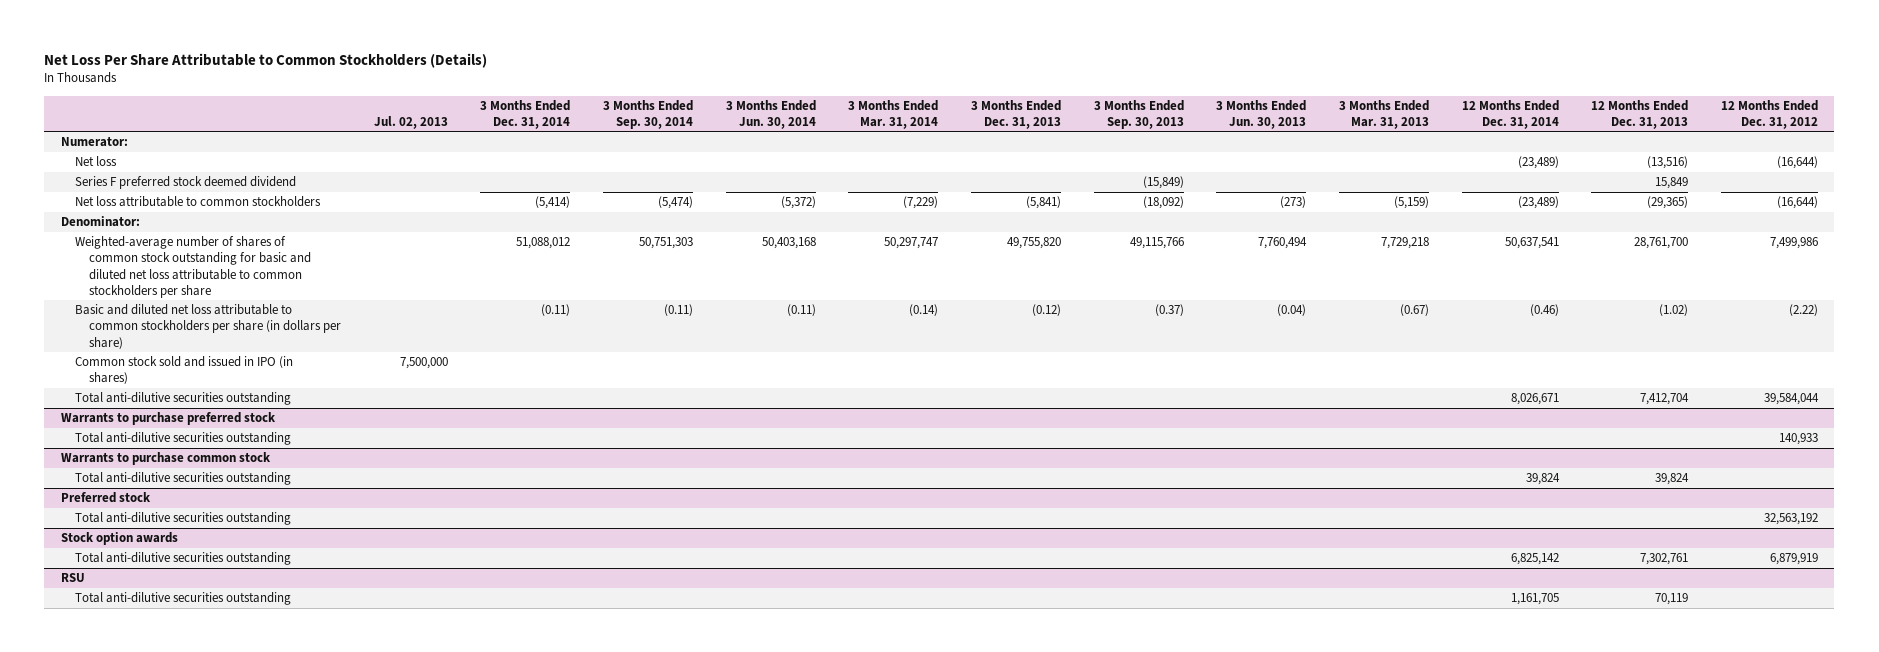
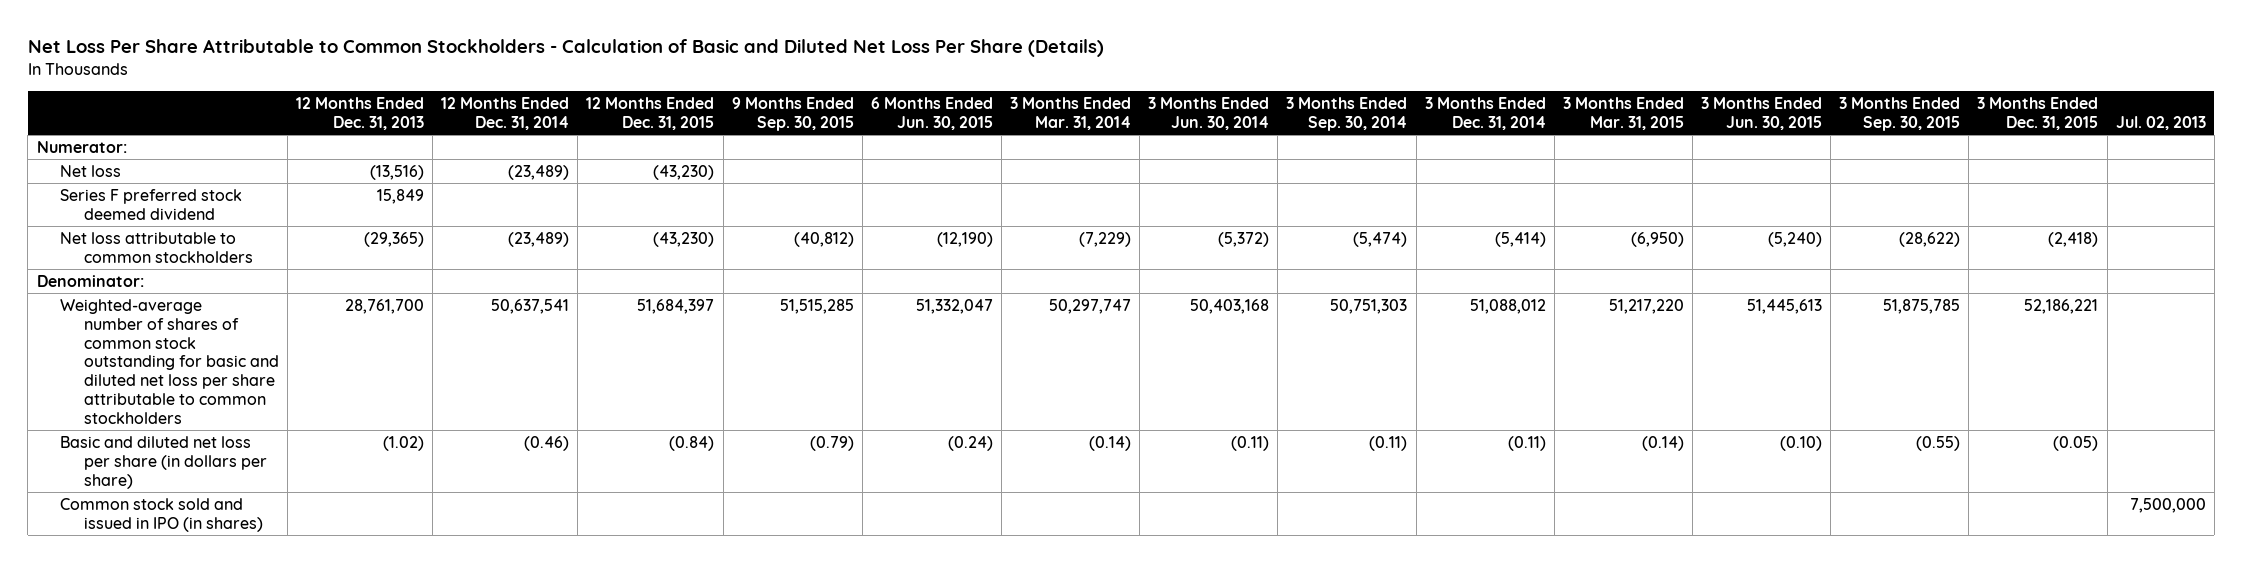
[44,52,488,68] Net Loss Per Share Attributable to Common Stockholders (Details) -> [27,39,1104,58] Net Loss Per Share Attributable to Common Stockholders - Calculation of Basic and Diluted Net Loss Per Share (Details)
[971,99,1062,129] 3 Months Ended Dec. 31, 2013 -> none
[1093,99,1184,129] 3 Months Ended Sep. 30, 2013 -> none
[1216,99,1307,129] 3 Months Ended Jun. 30, 2013 -> none
[1339,99,1430,129] 3 Months Ended Mar. 31, 2013 -> none
[1721,99,1819,129] 12 Months Ended Dec. 31, 2012 -> none
none -> [586,97,715,130] 12 Months Ended Dec. 31, 2015
none -> [731,97,854,131] 9 Months Ended Sep. 30, 2015
none -> [870,97,993,130] 6 Months Ended Jun. 30, 2015
none -> [1562,97,1684,130] 3 Months Ended Mar. 31, 2015
none -> [1701,97,1823,130] 3 Months Ended Jun. 30, 2015
none -> [1839,97,1961,131] 3 Months Ended Sep. 30, 2015
none -> [1977,97,2099,130] 3 Months Ended Dec. 31, 2015
[74,236,312,298] Weighted-average number of shares of common stock outstanding for basic and diluted net loss attributable to common stockholders per share -> [60,298,279,425] Weighted-average number of shares of common stock outstanding for basic and diluted net loss per share attributable to common stockholders
[74,304,342,349] Basic and diluted net loss attributable to common stockholders per share (in dollars per share) -> [60,435,267,489] Basic and diluted net loss per share (in dollars per share)
[74,392,291,406] Total anti-dilutive securities outstanding -> none
[60,412,276,426] Warrants to purchase preferred stock -> none
[74,432,291,446] Total anti-dilutive securities outstanding -> none
[60,452,271,466] Warrants to purchase common stock -> none
[74,472,291,486] Total anti-dilutive securities outstanding -> none
[60,492,151,504] Preferred stock -> none
[74,512,291,526] Total anti-dilutive securities outstanding -> none
[60,532,178,546] Stock option awards -> none
[74,552,291,566] Total anti-dilutive securities outstanding -> none
[60,573,85,583] RSU -> none
[74,592,291,606] Total anti-dilutive securities outstanding -> none

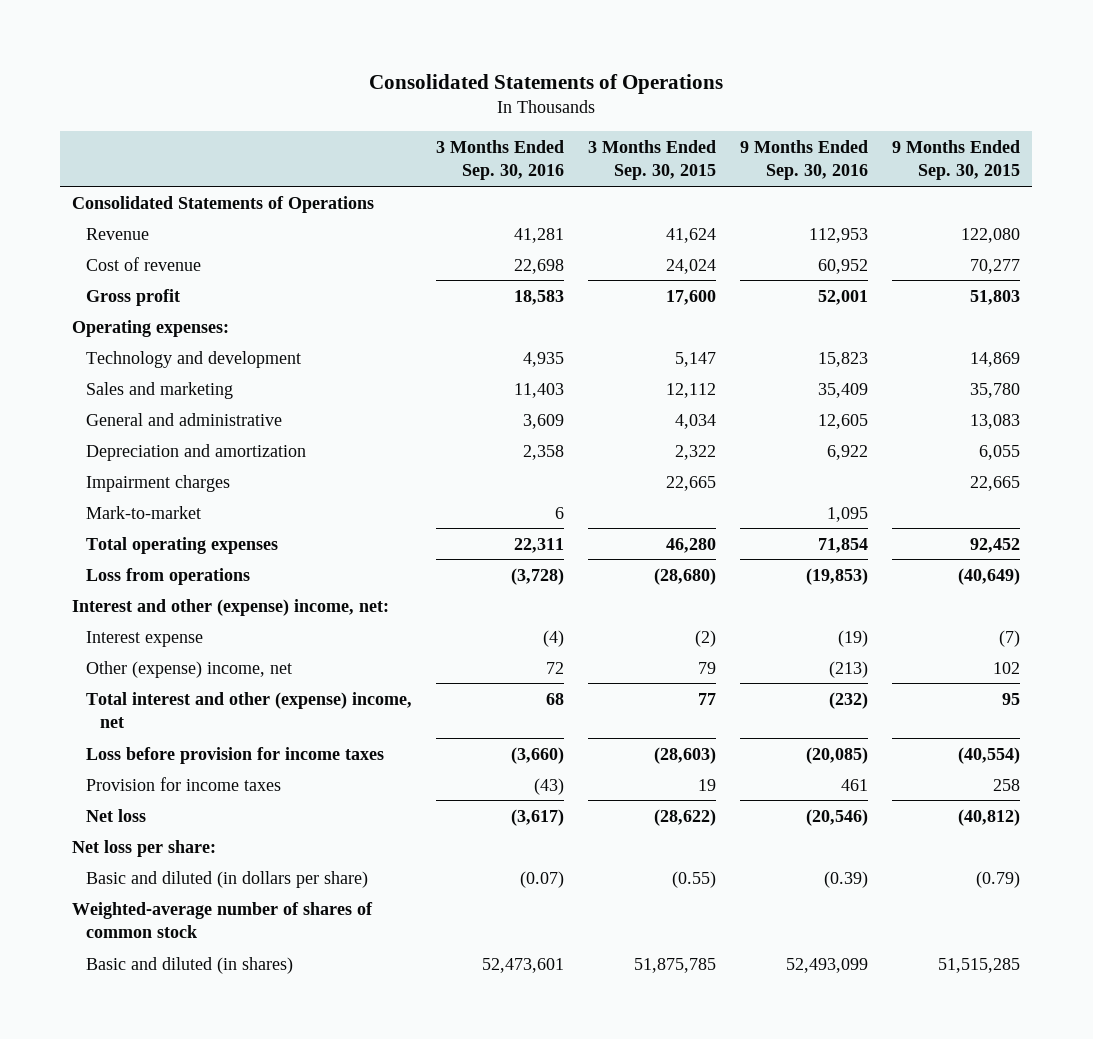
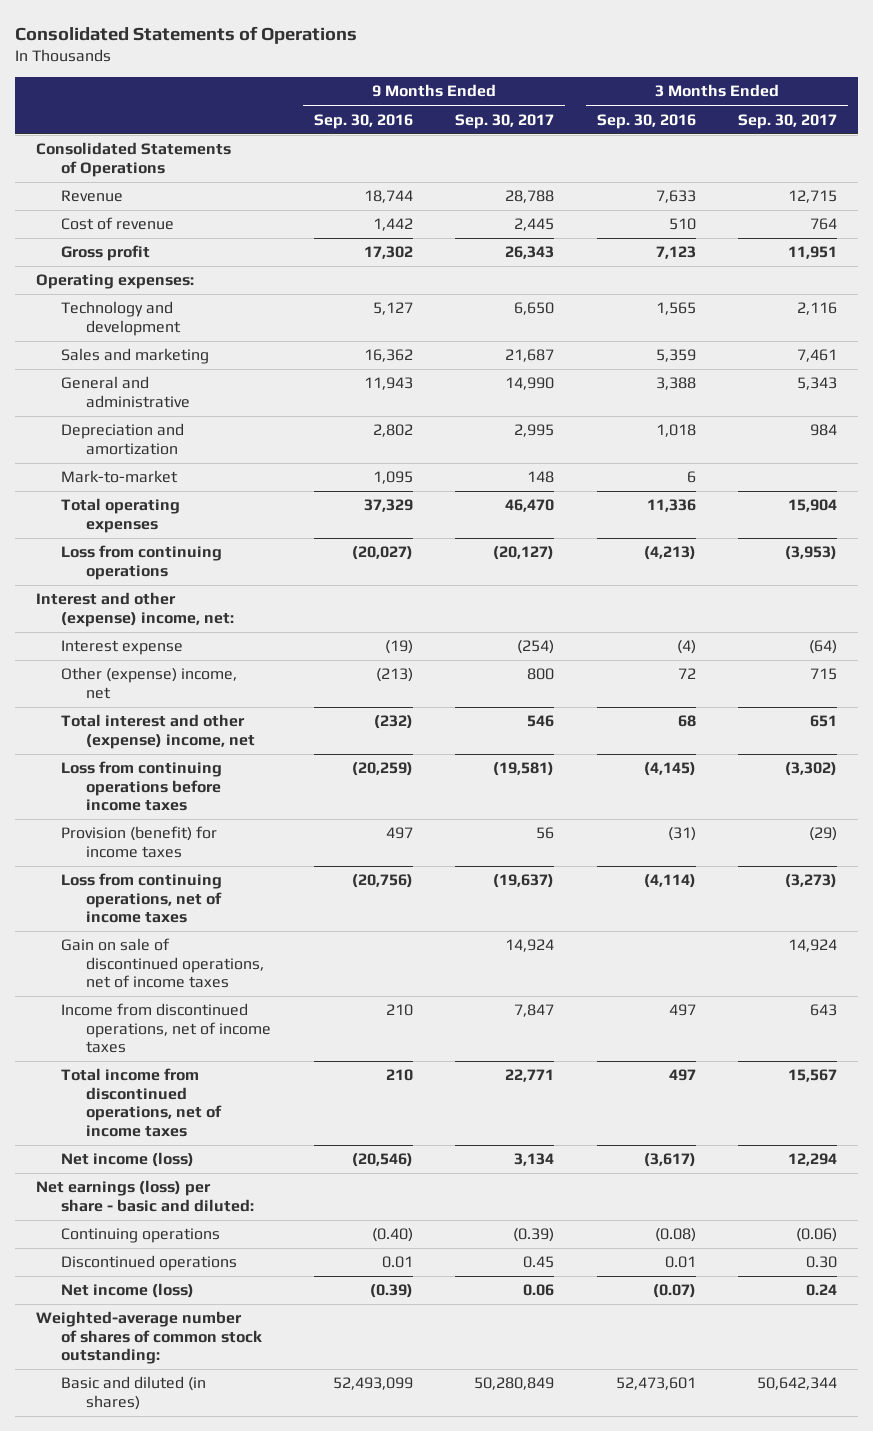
[588,139,717,181] 3 Months Ended Sep. 30, 2015 -> none
[892,139,1021,181] 9 Months Ended Sep. 30, 2015 -> none
none -> [455,113,555,129] Sep. 30, 2017
none -> [738,113,838,129] Sep. 30, 2017
[514,227,565,243] 41,281 -> [655,190,696,204] 7,633
[809,227,869,243] 112,953 -> [363,190,413,204] 18,744
[514,258,565,274] 22,698 -> [668,218,696,231] 510
[818,258,869,274] 60,952 -> [372,218,413,232] 1,442
[514,289,565,305] 18,583 -> [655,246,696,260] 7,123
[818,289,869,305] 52,001 -> [363,246,413,260] 17,302
[86,474,231,492] Impairment charges -> none
[523,351,565,367] 4,935 -> [655,302,696,316] 1,565
[818,351,869,367] 15,823 -> [372,302,413,316] 5,127
[514,382,565,398] 11,403 -> [655,349,696,363] 5,359
[818,382,869,398] 35,409 -> [363,349,413,363] 16,362
[523,413,565,429] 3,609 -> [655,377,696,391] 3,388
[818,413,869,429] 12,605 -> [363,377,413,391] 11,943
[523,444,565,460] 2,358 -> [655,424,696,438] 1,018
[827,444,869,460] 6,922 -> [372,424,413,438] 2,802
[514,537,565,553] 22,311 -> [646,499,696,513] 11,336
[818,537,869,553] 71,854 -> [363,499,413,513] 37,329
[86,567,251,585] Loss from operations -> [61,545,223,580] Loss from continuing operations
[511,567,565,585] (3,728) -> [643,546,696,561] (4,213)
[806,567,869,585] (19,853) -> [351,546,413,561] (20,027)
[86,746,385,764] Loss before provision for income taxes -> none
none -> [61,761,223,812] Loss from continuing operations before income taxes
[86,776,282,791] Provision for income taxes -> [61,826,218,858] Provision (benefit) for income taxes
[534,777,565,795] (43) -> [667,827,696,842] (31)
[841,778,869,791] 461 -> [385,827,413,840] 497
none -> [61,873,223,924] Loss from continuing operations, net of income taxes
none -> [61,938,265,989] Gain on sale of discontinued operations, net of income taxes
none -> [61,1003,272,1054] Income from discontinued operations, net of income taxes
none -> [61,1068,223,1137] Total income from discontinued operations, net of income taxes
[86,808,147,822] Net loss -> [61,1152,195,1168] Net income (loss)
[72,839,217,857] Net loss per share: -> [36,1180,255,1212] Net earnings (loss) per share - basic and diluted:
none -> [61,1228,221,1244] Continuing operations
none -> [61,1255,238,1272] Discontinued operations
[86,870,369,888] Basic and diluted (in dollars per share) -> [61,1283,195,1299] Net income (loss)
[72,901,374,938] Weighted-average number of shares of common stock -> [36,1311,263,1365] Weighted-average number of shares of common stock outstanding:

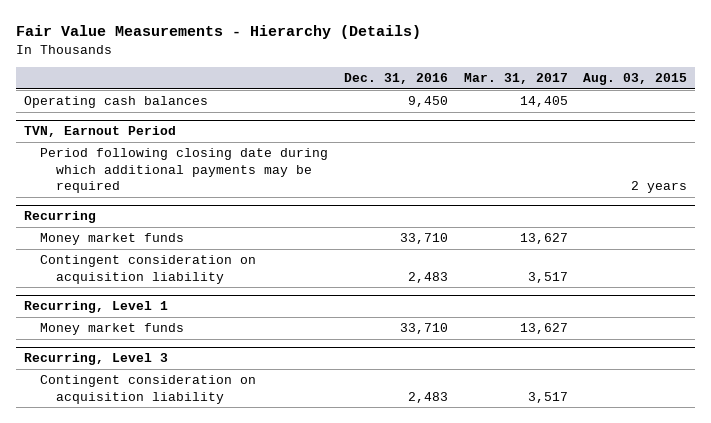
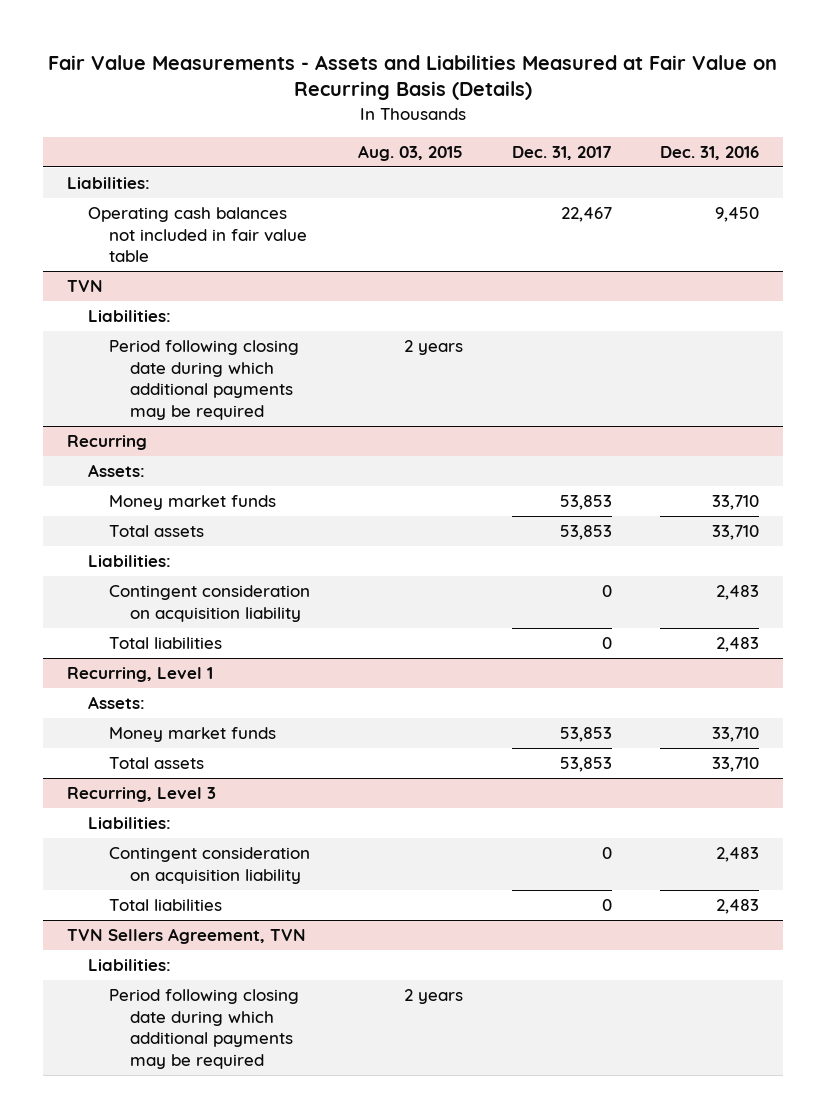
[15,25,421,40] Fair Value Measurements - Hierarchy (Details) -> [48,54,778,101] Fair Value Measurements - Assets and Liabilities Measured at Fair Value on Recurring Basis (Details)
[463,73,568,85] Mar. 31, 2017 -> none
none -> [511,145,612,160] Dec. 31, 2017
[23,126,176,138] TVN, Earnout Period -> none
none -> [67,177,151,190] Liabilities:
[23,96,208,109] Operating cash balances -> [88,207,308,263] Operating cash balances not included in fair value table
none -> [67,280,104,293] TVN
none -> [88,310,172,323] Liabilities:
none -> [88,464,146,478] Assets:
none -> [109,525,205,538] Total assets
none -> [88,555,172,568] Liabilities:
none -> [109,637,223,650] Total liabilities
none -> [88,696,146,710] Assets:
none -> [109,757,205,770] Total assets
none -> [88,817,172,830] Liabilities:
none -> [109,899,223,912] Total liabilities
none -> [67,928,307,945] TVN Sellers Agreement, TVN
none -> [88,959,172,972] Liabilities:
none -> [109,989,300,1070] Period following closing date during which additional payments may be required

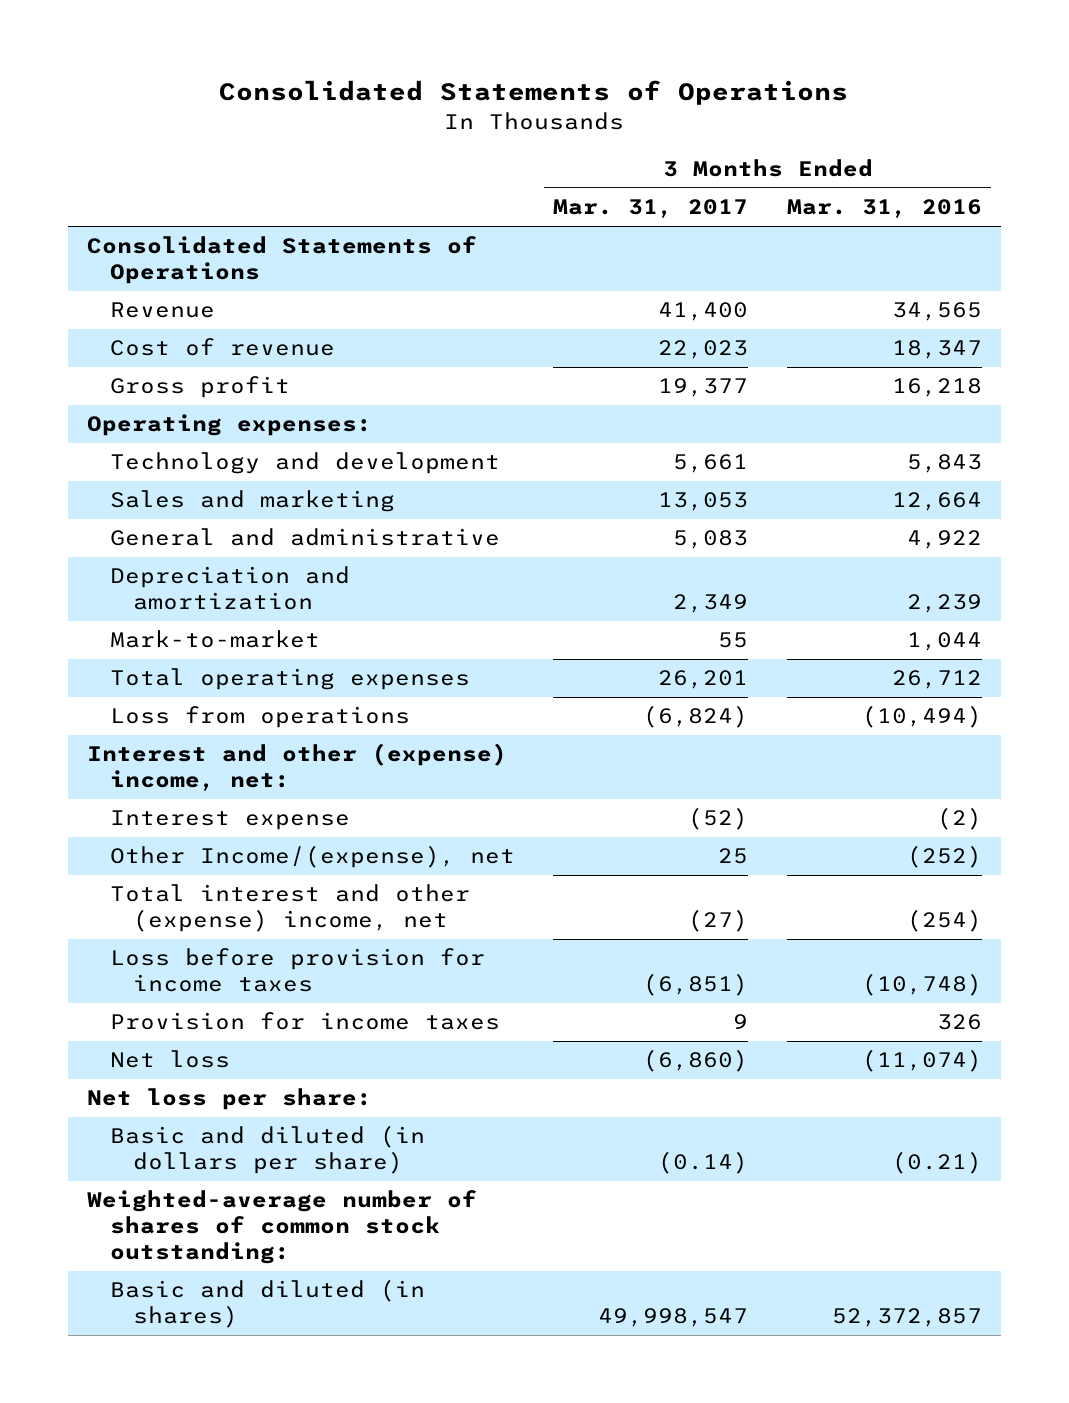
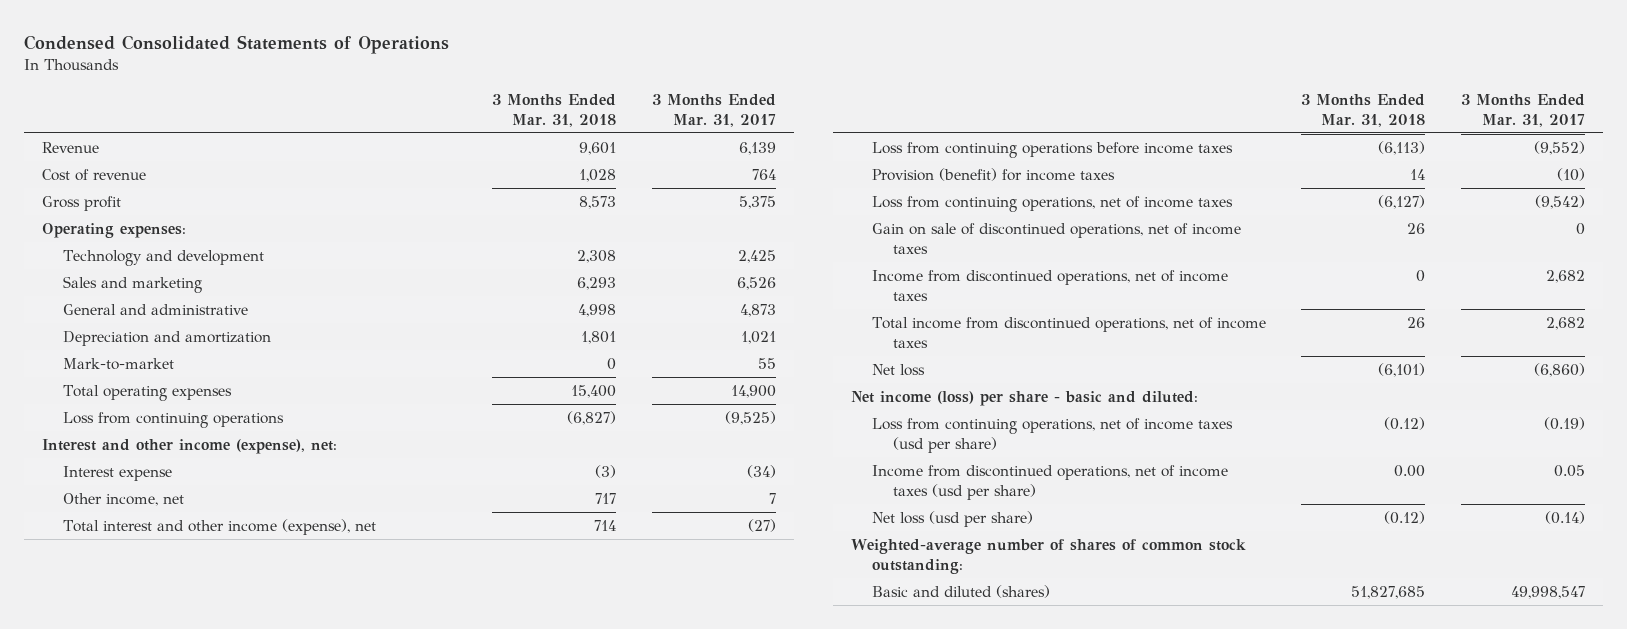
[219,80,849,106] Consolidated Statements of Operations -> [24,34,450,54] Condensed Consolidated Statements of Operations
[786,199,982,219] Mar. 31, 2016 -> none
none -> [492,93,617,127] 3 Months Ended Mar. 31, 2018
[87,236,478,285] Consolidated Statements of Operations -> none
[658,302,749,322] 41,400 -> [738,141,776,155] 6,139
[658,340,749,360] 22,023 -> [751,168,776,180] 764
[658,378,749,398] 19,377 -> [738,195,776,209] 5,375
[673,454,749,474] 5,661 -> [737,249,776,263] 2,425
[658,492,749,512] 13,053 -> [736,276,776,290] 6,526
[673,530,749,550] 5,083 -> [739,303,776,317] 4,873
[673,594,749,614] 2,349 -> [740,330,776,344] 1,021
[658,670,749,690] 26,201 -> [730,384,776,398] 14,900
[109,706,410,729] Loss from operations -> [62,411,284,428] Loss from continuing operations
[643,705,749,729] (6,824) -> [724,410,776,425] (9,525)
[87,743,508,792] Interest and other (expense) income, net: -> [41,438,337,454] Interest and other income (expense), net:
[688,807,749,831] (52) -> [746,464,776,478] (34)
[109,845,515,869] Other Income/(expense), net -> [62,492,184,506] Other income, net
[718,848,749,865] 25 -> [768,492,776,504] 7
[109,884,470,933] Total interest and other (expense) income, net -> [62,518,376,535] Total interest and other income (expense), net
[109,948,485,993] Loss before provision for income taxes -> [871,141,1233,158] Loss from continuing operations before income taxes
[643,973,749,997] (6,851) -> [1533,140,1585,155] (9,552)
[109,1012,500,1031] Provision for income taxes -> [871,167,1115,181] Provision (benefit) for income taxes
[733,1014,749,1030] 9 -> [1556,167,1585,181] (10)
none -> [871,195,1233,212] Loss from continuing operations, net of income taxes
none -> [871,222,1241,255] Gain on sale of discontinued operations, net of income taxes
none -> [871,269,1228,302] Income from discontinued operations, net of income taxes
none -> [871,316,1266,349] Total income from discontinued operations, net of income taxes
[87,1088,373,1111] Net loss per share: -> [850,390,1198,406] Net income (loss) per share - basic and diluted:
none -> [871,417,1233,454] Loss from continuing operations, net of income taxes (usd per share)
none -> [871,464,1228,501] Income from discontinued operations, net of income taxes (usd per share)
[109,1125,425,1175] Basic and diluted (in dollars per share) -> [871,510,1033,527] Net loss (usd per share)
[109,1279,425,1329] Basic and diluted (in shares) -> [871,584,1050,598] Basic and diluted (shares)

